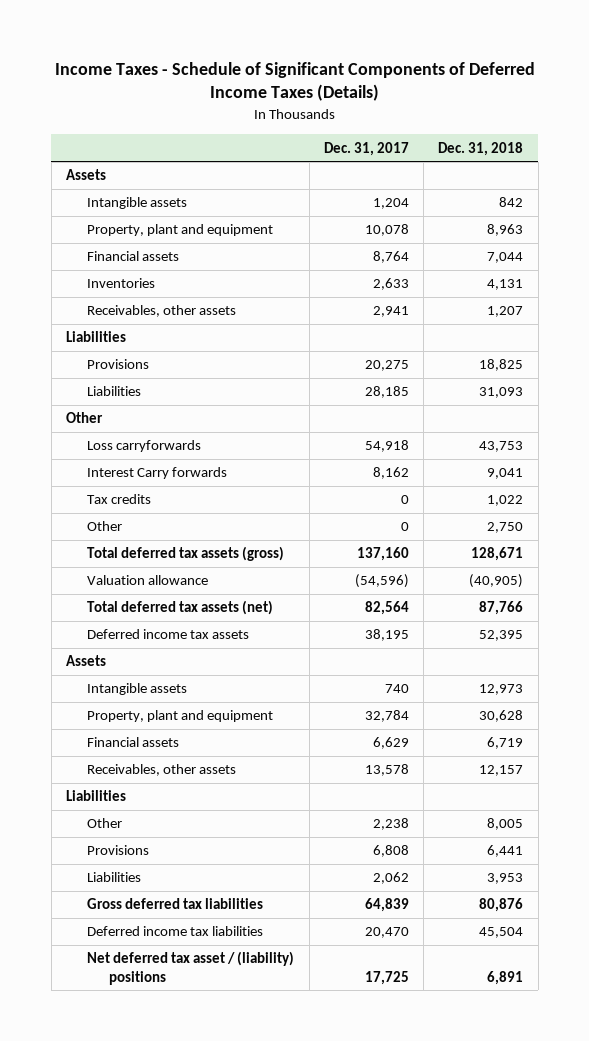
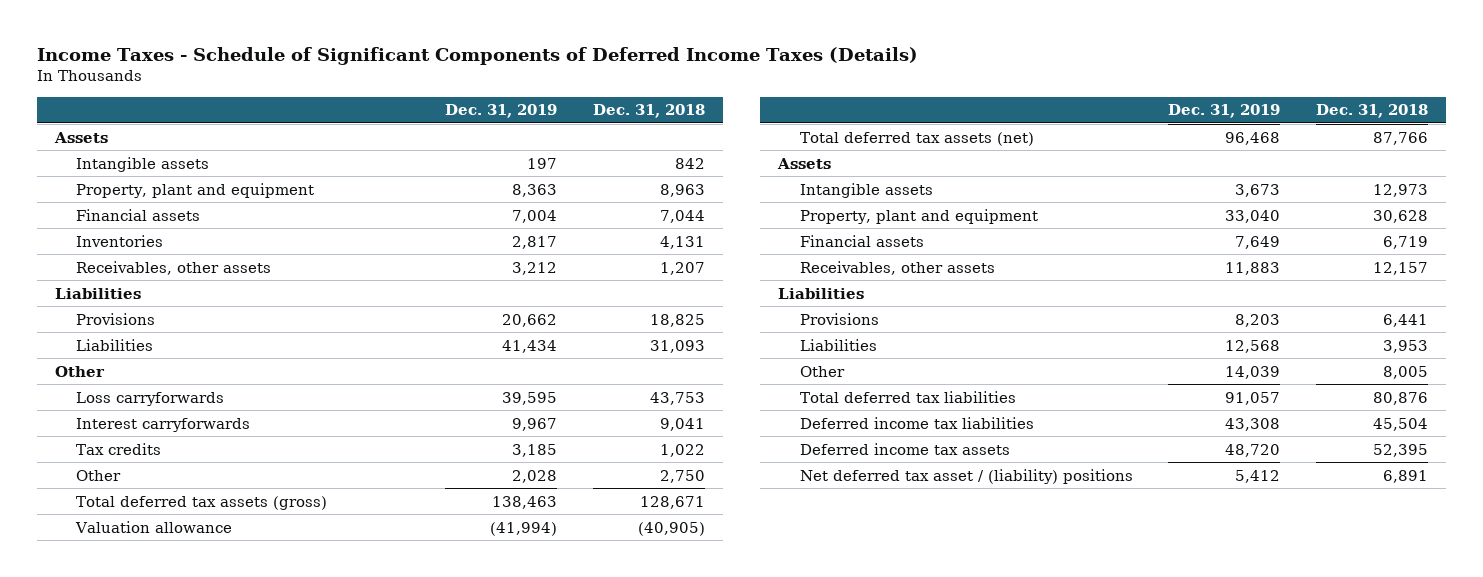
[323,141,409,156] Dec. 31, 2017 -> none
none -> [445,104,558,119] Dec. 31, 2019
[87,467,228,480] Interest Carry forwards -> [76,417,251,432] Interest carryforwards
[87,818,123,829] Other -> [799,365,845,377] Other
[87,898,264,910] Gross deferred tax liabilities -> [799,390,1016,403] Total deferred tax liabilities
[87,629,250,640] Deferred income tax assets -> [799,442,1010,455] Deferred income tax assets

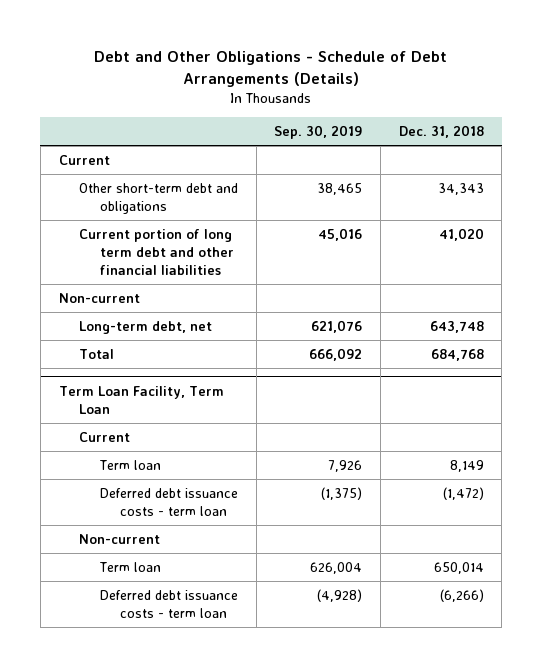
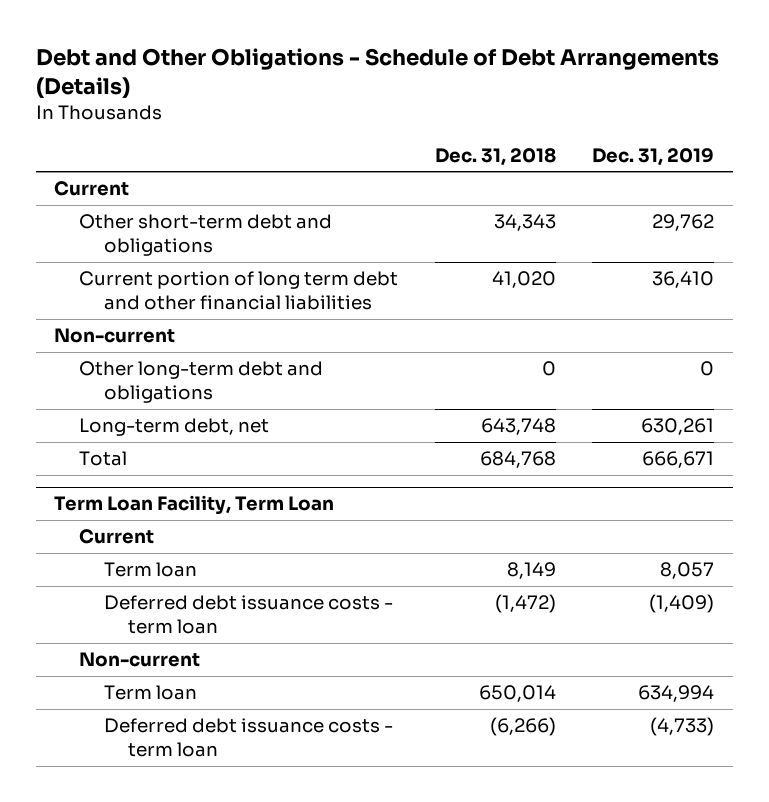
[274,124,363,139] Sep. 30, 2019 -> none
none -> [592,147,715,166] Dec. 31, 2019
none -> [78,361,323,404] Other long-term debt and obligations

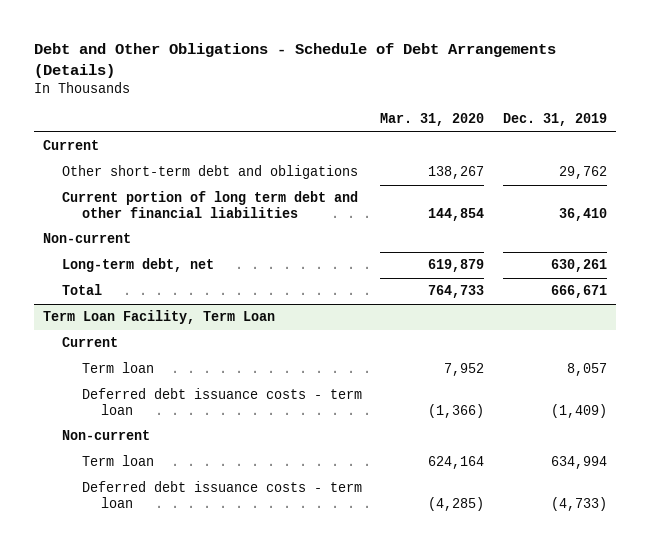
[434,147,556,166] Dec. 31, 2018 -> none
none -> [380,113,485,127] Mar. 31, 2020
[78,361,323,404] Other long-term debt and obligations -> none

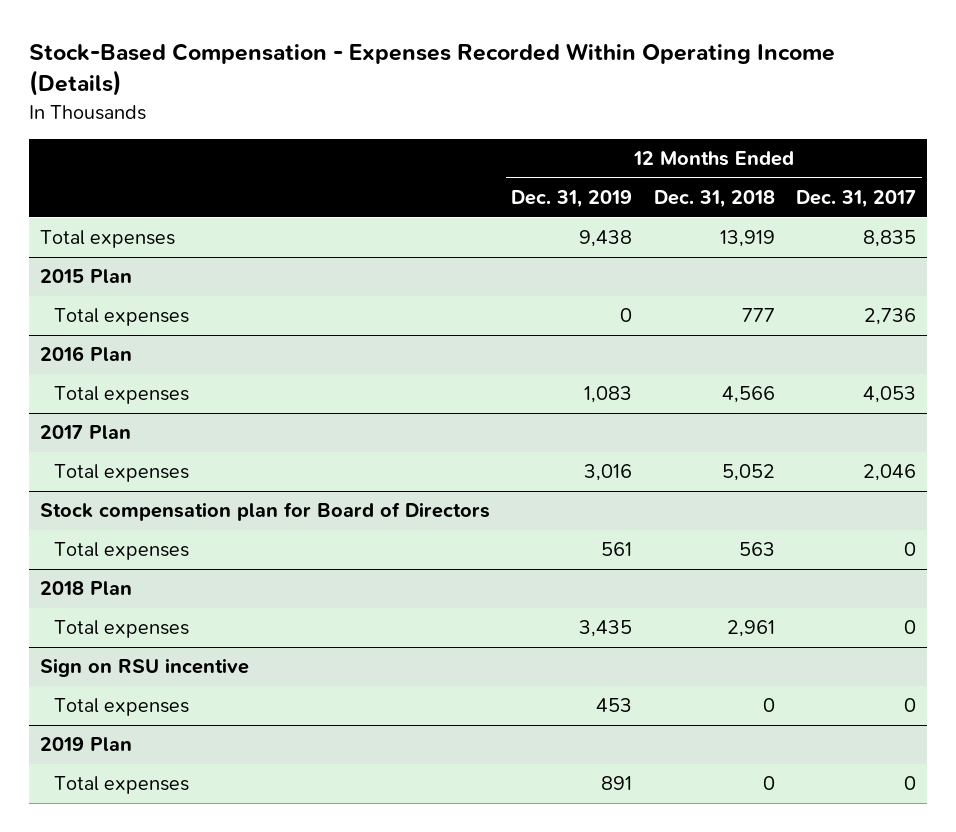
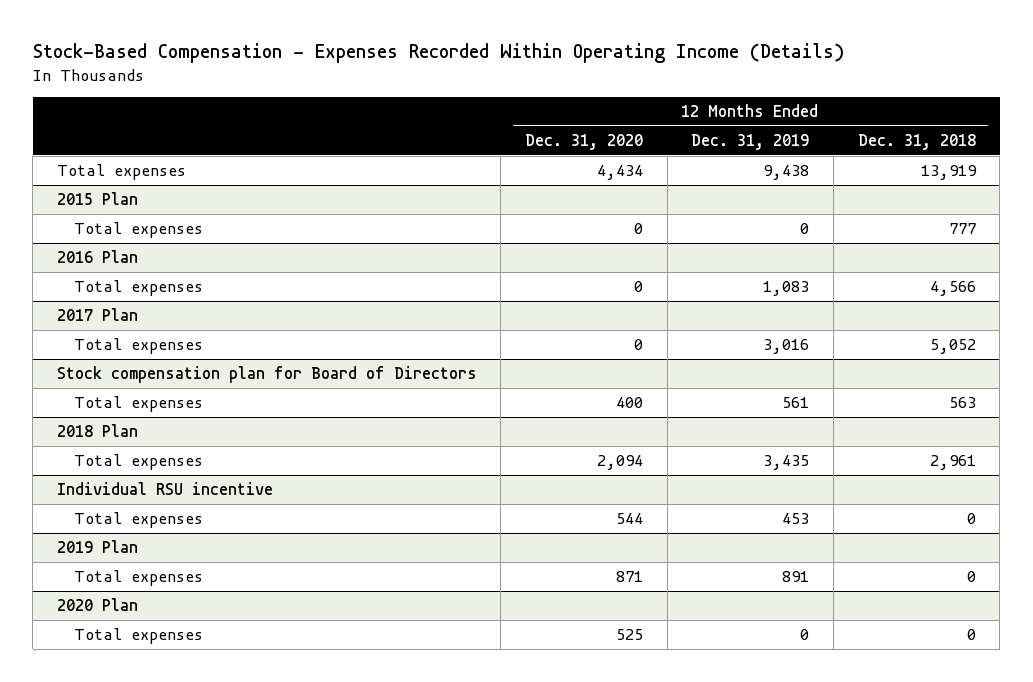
[796,190,917,209] Dec. 31, 2017 -> none
none -> [525,133,644,150] Dec. 31, 2020
[39,658,249,678] Sign on RSU incentive -> [56,481,273,495] Individual RSU incentive
none -> [56,597,138,611] 2020 Plan
none -> [73,627,203,644] Total expenses

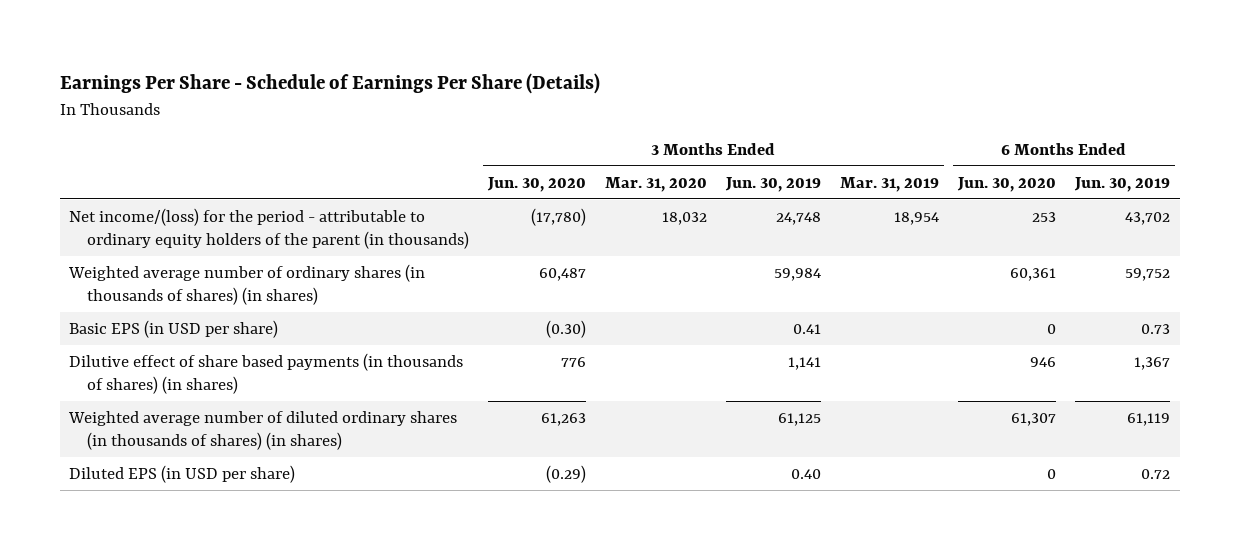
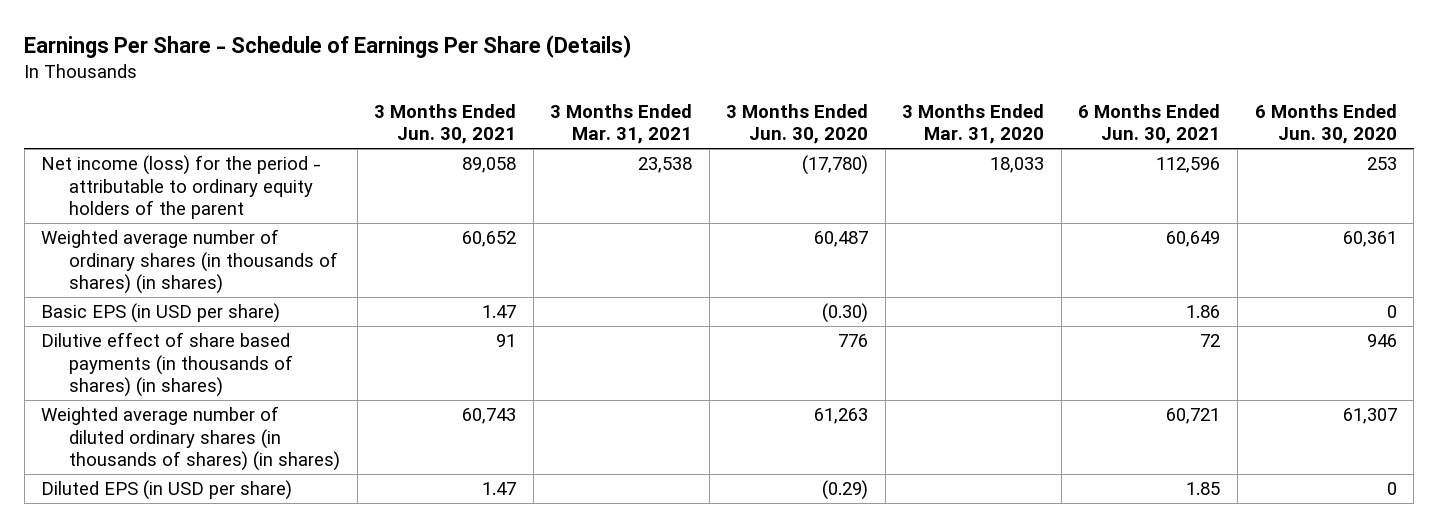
[724,176,821,192] Jun. 30, 2019 -> none
[839,176,939,192] Mar. 31, 2019 -> none
[1074,176,1171,192] Jun. 30, 2019 -> none
none -> [374,103,517,145] 3 Months Ended Jun. 30, 2021
none -> [550,103,693,145] 3 Months Ended Mar. 31, 2021
none -> [1078,103,1221,145] 6 Months Ended Jun. 30, 2021
[69,207,469,249] Net income/(loss) for the period - attributable to ordinary equity holders of the parent (in thousands) -> [41,155,322,220] Net income (loss) for the period - attributable to ordinary equity holders of the parent
[661,211,707,225] 18,032 -> [990,157,1045,174] 18,033

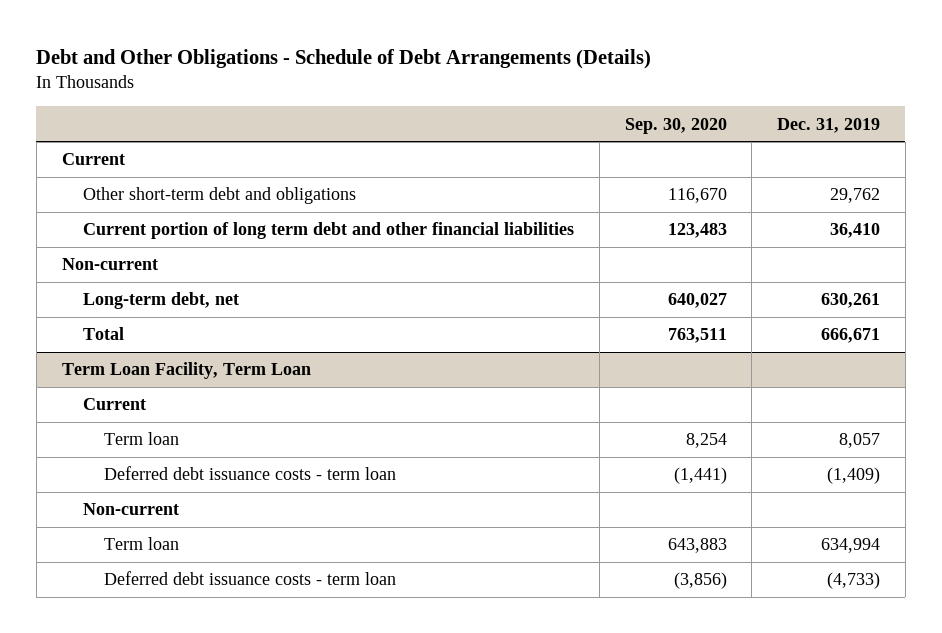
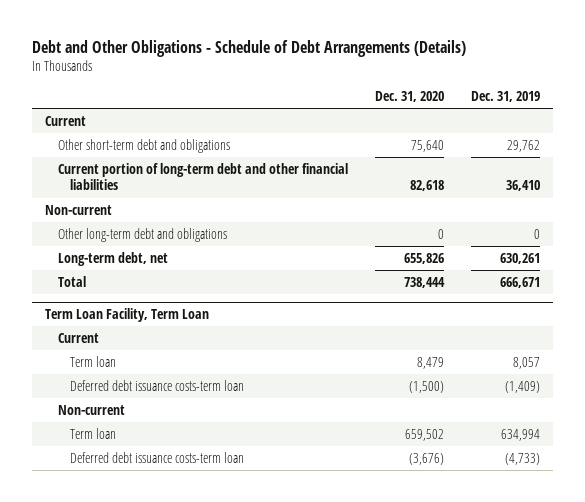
[624,117,727,134] Sep. 30, 2020 -> none
none -> [374,90,444,102] Dec. 31, 2020
[82,222,574,240] Current portion of long term debt and other financial liabilities -> [57,162,348,191] Current portion of long-term debt and other financial liabilities
none -> [57,227,227,242] Other long-term debt and obligations
[104,466,397,481] Deferred debt issuance costs - term loan -> [69,379,244,391] Deferred debt issuance costs-term loan
[104,571,397,586] Deferred debt issuance costs - term loan -> [69,451,244,463] Deferred debt issuance costs-term loan

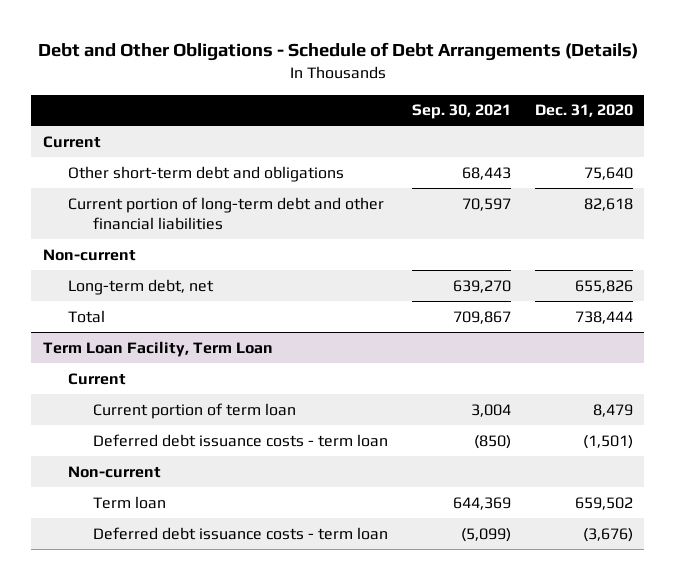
[470,90,540,102] Dec. 31, 2019 -> none
none -> [411,104,511,120] Sep. 30, 2021
[57,227,227,242] Other long-term debt and obligations -> none
[69,355,116,367] Term loan -> [92,402,296,419] Current portion of term loan
[69,379,244,391] Deferred debt issuance costs-term loan -> [92,433,388,447] Deferred debt issuance costs - term loan
[408,380,444,393] (1,500) -> [582,434,633,449] (1,501)
[69,451,244,463] Deferred debt issuance costs-term loan -> [92,526,388,540] Deferred debt issuance costs - term loan

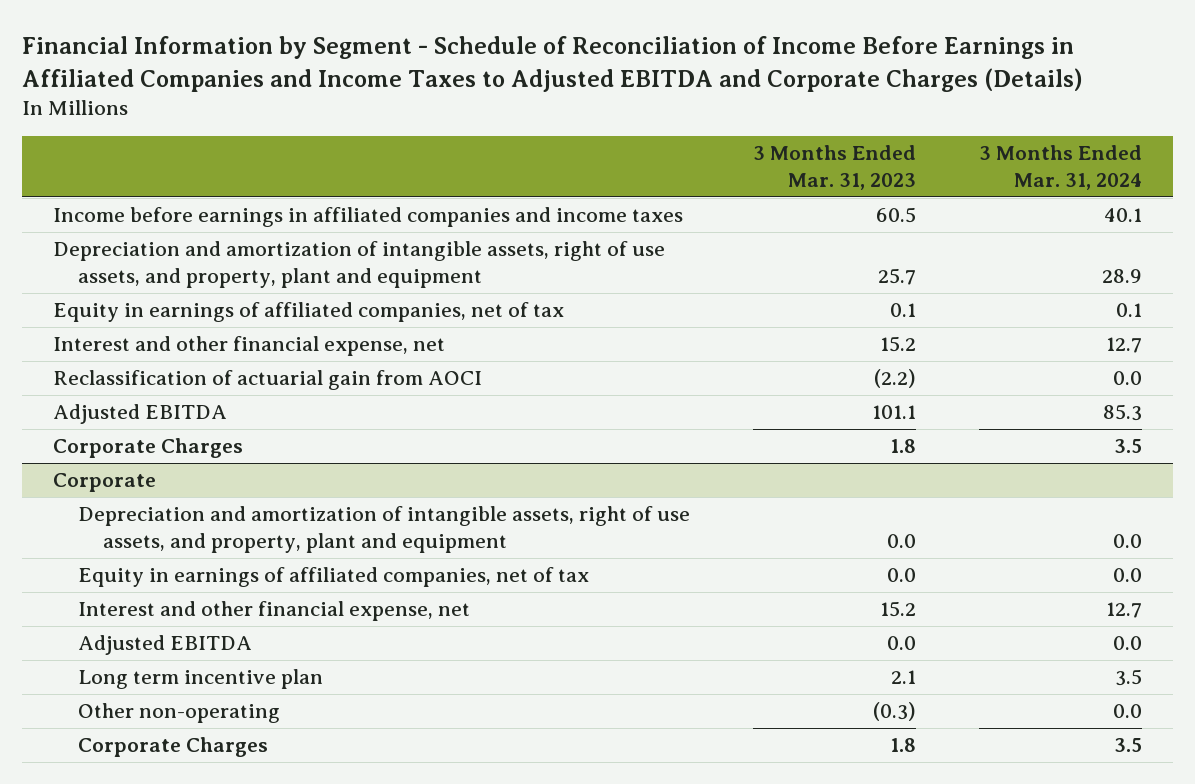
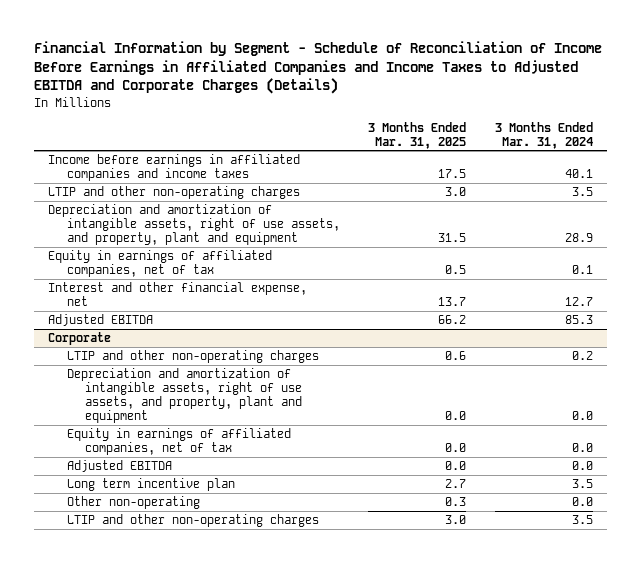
[752,145,916,190] 3 Months Ended Mar. 31, 2023 -> none
none -> [368,121,467,149] 3 Months Ended Mar. 31, 2025
none -> [48,186,301,200] LTIP and other non-operating charges
[53,370,483,391] Reclassification of actuarial gain from AOCI -> none
[53,438,244,459] Corporate Charges -> none
none -> [66,350,319,364] LTIP and other non-operating charges
[78,601,471,622] Interest and other financial expense, net -> none
[78,737,269,758] Corporate Charges -> [66,514,319,528] LTIP and other non-operating charges

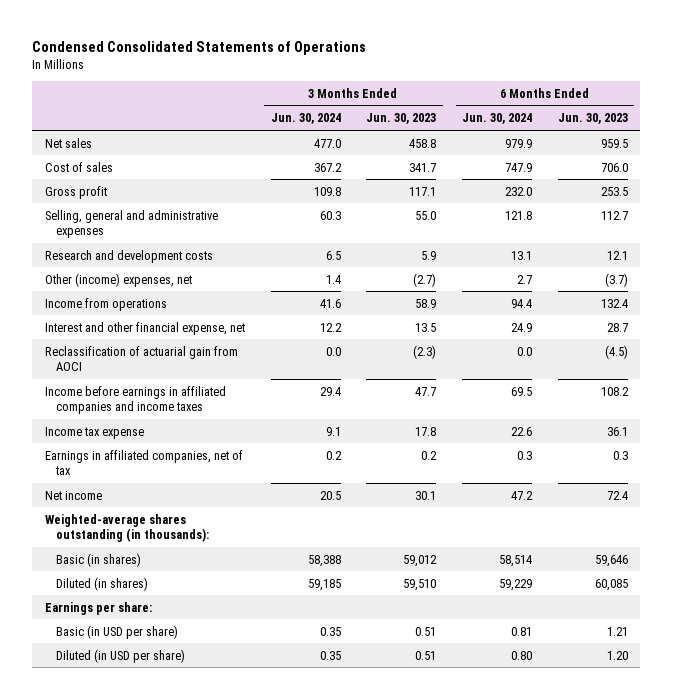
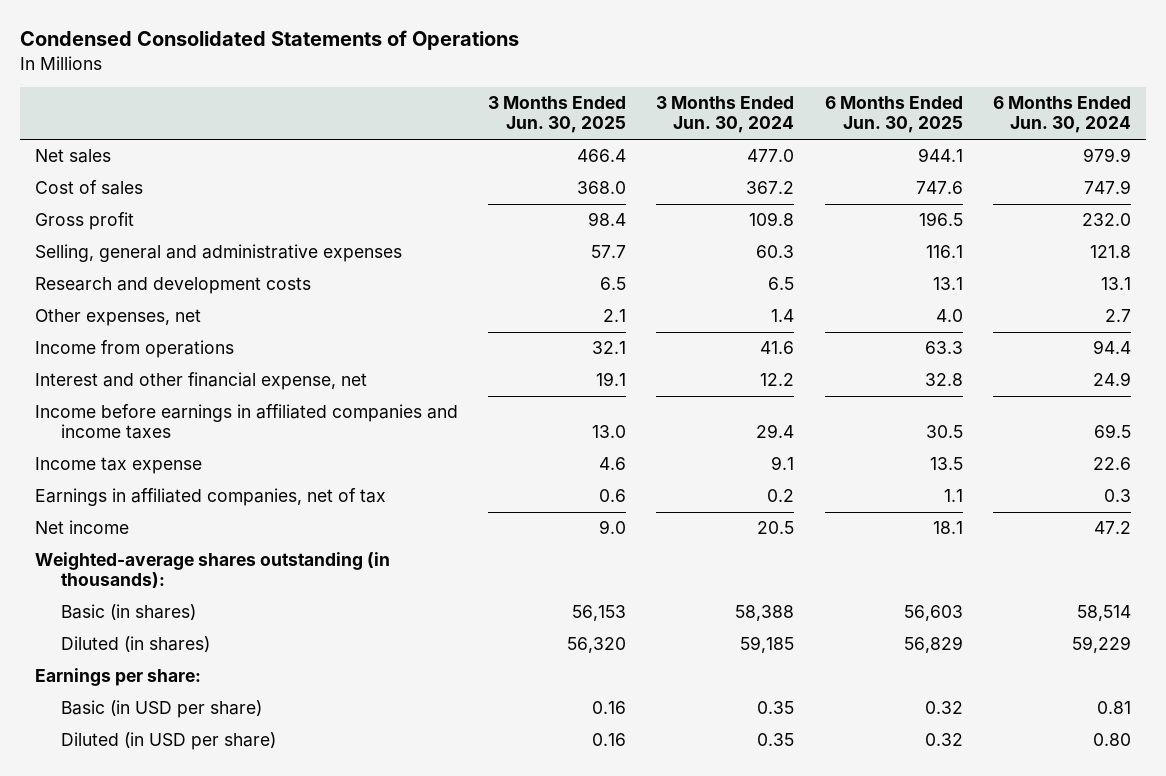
[366,113,437,125] Jun. 30, 2023 -> none
[557,113,628,125] Jun. 30, 2023 -> none
none -> [488,96,627,134] 3 Months Ended Jun. 30, 2025
none -> [824,96,963,134] 6 Months Ended Jun. 30, 2025
[44,272,192,287] Other (income) expenses, net -> [34,309,201,327] Other expenses, net
[44,345,238,372] Reclassification of actuarial gain from AOCI -> none

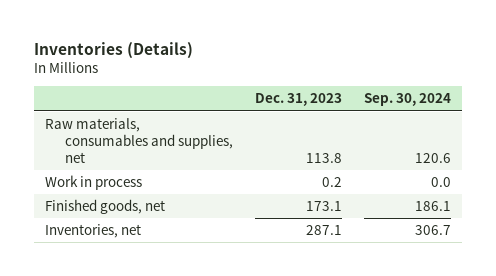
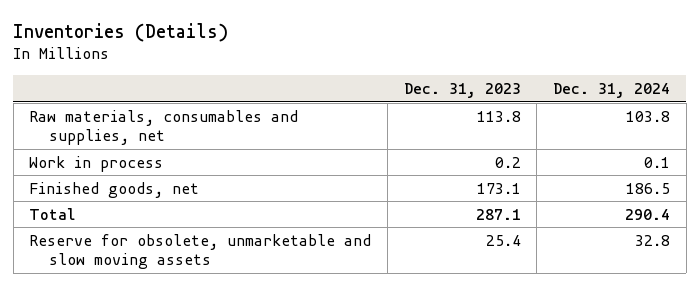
[364,93,452,107] Sep. 30, 2024 -> none
none -> [552,83,670,99] Dec. 31, 2024
[45,224,142,239] Inventories, net -> [29,207,77,220] Total
none -> [29,233,372,269] Reserve for obsolete, unmarketable and slow moving assets

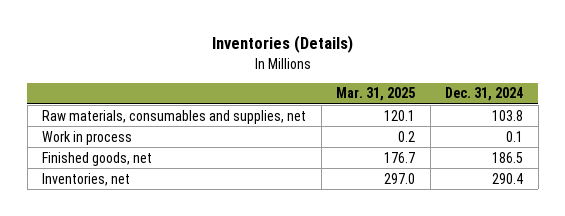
[403,83,521,99] Dec. 31, 2023 -> none
none -> [336,87,416,102] Mar. 31, 2025
[29,233,372,269] Reserve for obsolete, unmarketable and slow moving assets -> none
[29,207,77,220] Total -> [42,172,131,186] Inventories, net

